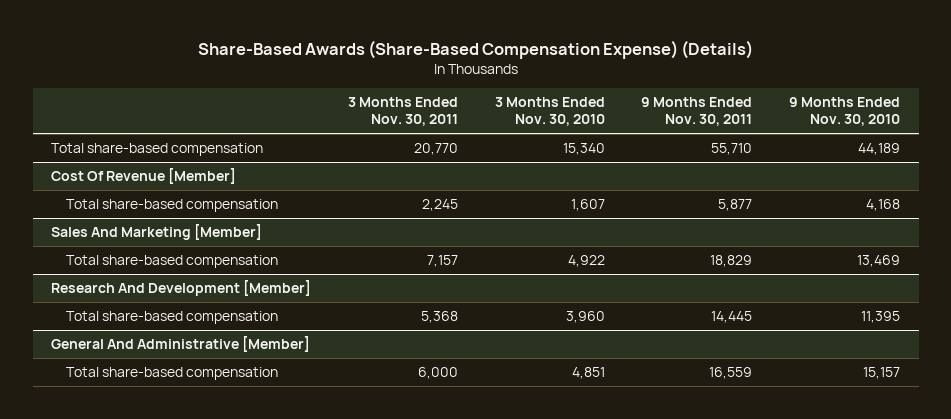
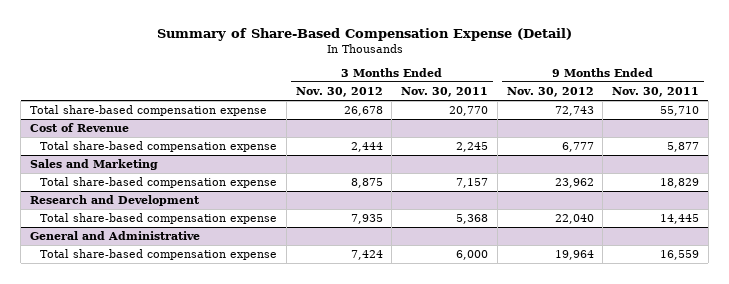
[197,39,753,59] Share-Based Awards (Share-Based Compensation Expense) (Details) -> [156,27,572,41] Summary of Share-Based Compensation Expense (Detail)
[494,97,605,127] 3 Months Ended Nov. 30, 2010 -> none
[789,97,901,127] 9 Months Ended Nov. 30, 2010 -> none
none -> [295,87,383,98] Nov. 30, 2012
none -> [506,87,594,98] Nov. 30, 2012
[50,143,263,157] Total share-based compensation -> [30,105,268,117] Total share-based compensation expense
[50,168,236,185] Cost Of Revenue [Member] -> [30,123,130,133] Cost of Revenue
[65,199,278,213] Total share-based compensation -> [40,141,278,153] Total share-based compensation expense
[50,224,262,241] Sales And Marketing [Member] -> [30,159,159,171] Sales and Marketing
[65,255,278,269] Total share-based compensation -> [40,177,278,189] Total share-based compensation expense
[50,280,311,297] Research And Development [Member] -> [30,195,201,207] Research and Development
[65,311,278,325] Total share-based compensation -> [40,213,278,225] Total share-based compensation expense
[50,336,310,353] General And Administrative [Member] -> [30,231,201,241] General and Administrative
[65,367,278,381] Total share-based compensation -> [40,249,278,261] Total share-based compensation expense

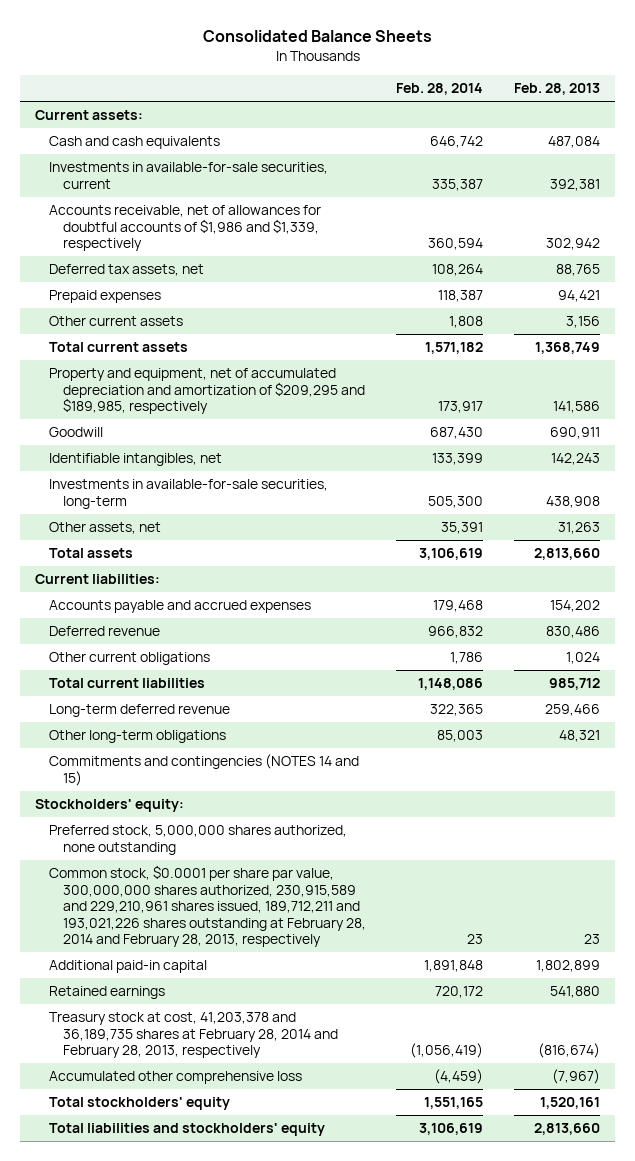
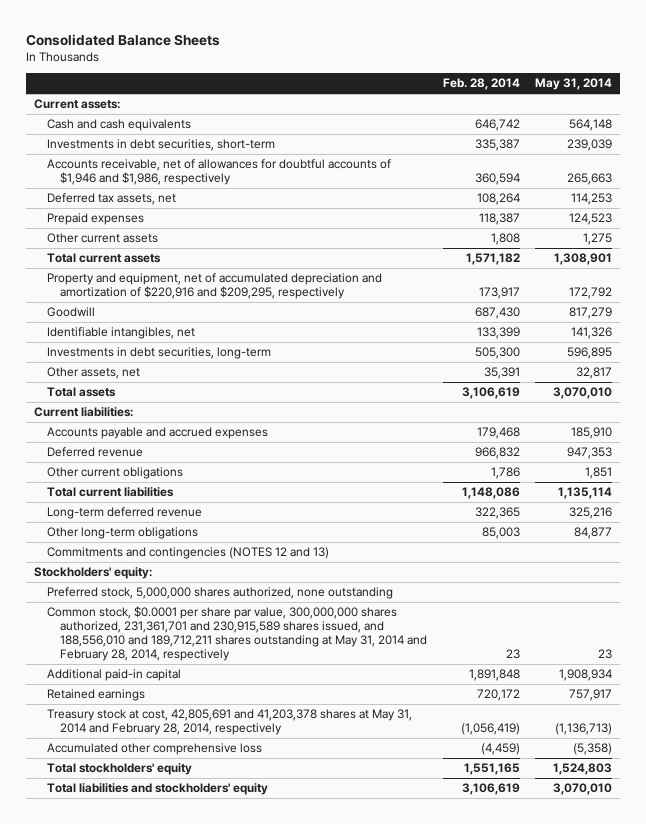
[513,83,600,96] Feb. 28, 2013 -> none
none -> [535,78,613,91] May 31, 2014
[48,162,328,189] Investments in available-for-sale securities, current -> [47,139,276,152] Investments in debt securities, short-term
[48,205,321,252] Accounts receivable, net of allowances for doubtful accounts of $1,986 and $1,339, respectively -> [47,159,392,186] Accounts receivable, net of allowances for doubtful accounts of $1,946 and $1,986, respectively
[48,368,365,415] Property and equipment, net of accumulated depreciation and amortization of $209,295 and $189,985, respectively -> [47,273,383,300] Property and equipment, net of accumulated depreciation and amortization of $220,916 and $209,295, respectively
[48,479,328,509] Investments in available-for-sale securities, long-term -> [47,347,272,360] Investments in debt securities, long-term
[48,754,359,786] Commitments and contingencies (NOTES 14 and 15) -> [47,547,330,560] Commitments and contingencies (NOTES 12 and 13)
[48,865,366,948] Common stock, $0.0001 per share par value, 300,000,000 shares authorized, 230,915,589 and 229,210,961 shares issued, 189,712,211 and 193,021,226 shares outstanding at February 28, 2014 and February 28, 2013, respectively -> [47,606,428,661] Common stock, $0.0001 per share par value, 300,000,000 shares authorized, 231,361,701 and 230,915,589 shares issued, and 188,556,010 and 189,712,211 shares outstanding at May 31, 2014 and February 28, 2014, respectively
[48,1012,338,1059] Treasury stock at cost, 41,203,378 and 36,189,735 shares at February 28, 2014 and February 28, 2013, respectively -> [47,709,413,736] Treasury stock at cost, 42,805,691 and 41,203,378 shares at May 31, 2014 and February 28, 2014, respectively

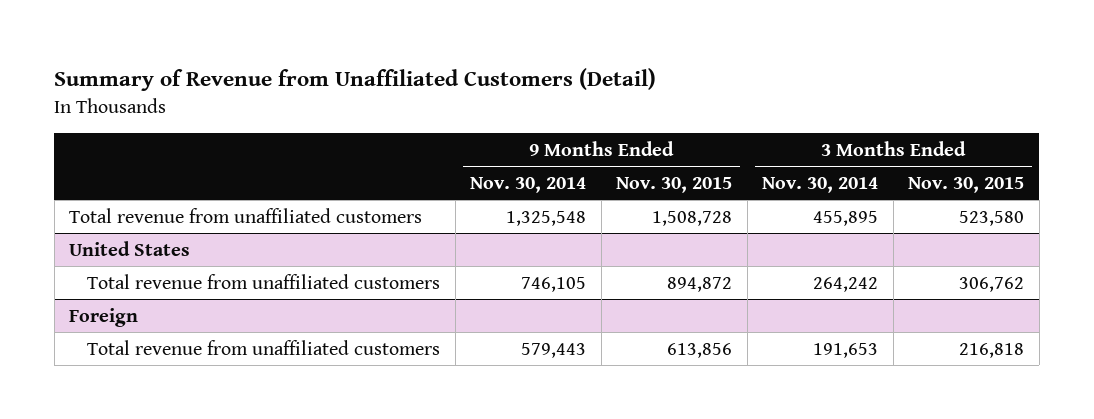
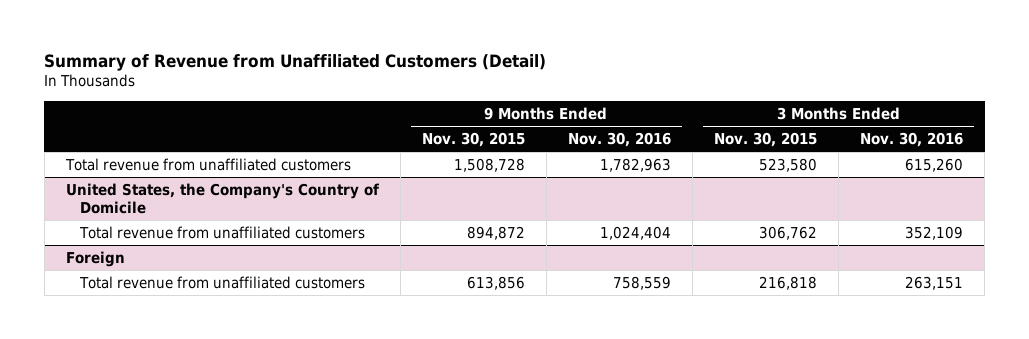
[470,176,587,193] Nov. 30, 2014 -> none
[762,176,879,193] Nov. 30, 2014 -> none
none -> [567,132,671,148] Nov. 30, 2016
none -> [860,132,964,148] Nov. 30, 2016
[69,240,191,256] United States -> [65,182,379,215] United States, the Company's Country of Domicile

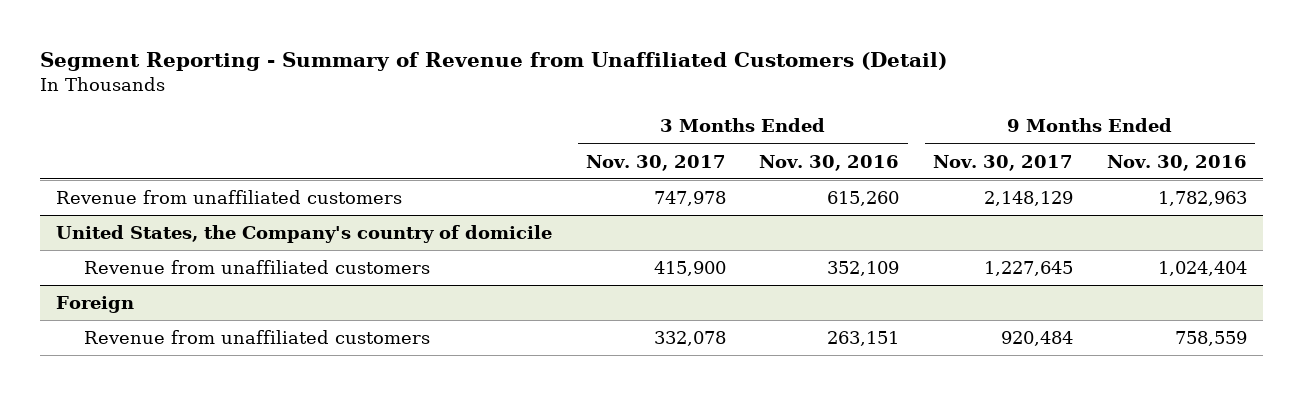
[44,53,547,71] Summary of Revenue from Unaffiliated Customers (Detail) -> [39,51,947,71] Segment Reporting - Summary of Revenue from Unaffiliated Customers (Detail)
[421,132,525,148] Nov. 30, 2015 -> none
[714,132,818,148] Nov. 30, 2015 -> none
none -> [585,154,726,171] Nov. 30, 2017
none -> [932,154,1073,171] Nov. 30, 2017
[64,157,351,171] Total revenue from unaffiliated customers -> [56,190,403,205] Revenue from unaffiliated customers
[65,182,379,215] United States, the Company's Country of Domicile -> [56,225,553,244] United States, the Company's country of domicile
[78,225,365,239] Total revenue from unaffiliated customers -> [84,260,431,275] Revenue from unaffiliated customers
[78,275,365,289] Total revenue from unaffiliated customers -> [84,330,431,345] Revenue from unaffiliated customers

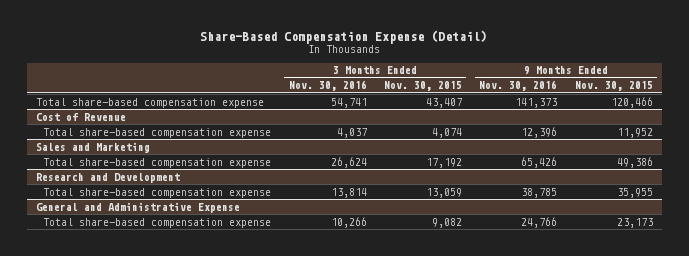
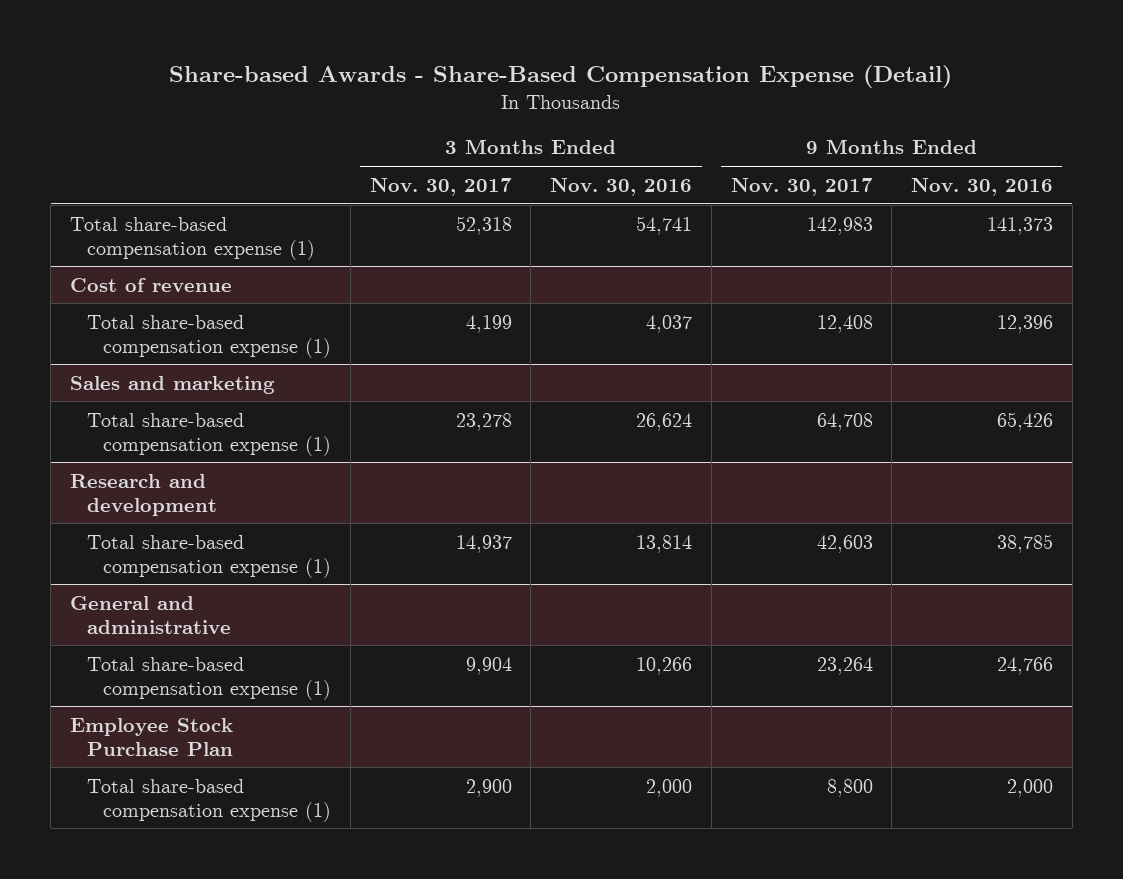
[200,30,488,45] Share-Based Compensation Expense (Detail) -> [169,64,953,88] Share-based Awards - Share-Based Compensation Expense (Detail)
[384,81,463,92] Nov. 30, 2015 -> none
[574,81,653,92] Nov. 30, 2015 -> none
none -> [369,177,512,196] Nov. 30, 2017
none -> [730,177,873,196] Nov. 30, 2017
[35,97,264,108] Total share-based compensation expense -> [70,216,315,260] Total share-based compensation expense (1)
[35,112,126,121] Cost of Revenue -> [70,277,233,292] Cost of revenue
[43,127,272,138] Total share-based compensation expense -> [86,314,332,358] Total share-based compensation expense (1)
[35,141,150,153] Sales and Marketing -> [70,375,276,394] Sales and marketing
[43,157,272,168] Total share-based compensation expense -> [86,412,332,456] Total share-based compensation expense (1)
[35,172,180,183] Research and Development -> [70,473,217,516] Research and development
[43,187,272,198] Total share-based compensation expense -> [86,534,332,578] Total share-based compensation expense (1)
[35,201,240,213] General and Administrative Expense -> [70,595,231,634] General and administrative
[43,217,272,228] Total share-based compensation expense -> [86,656,332,700] Total share-based compensation expense (1)
none -> [70,717,234,756] Employee Stock Purchase Plan
none -> [86,778,332,822] Total share-based compensation expense (1)

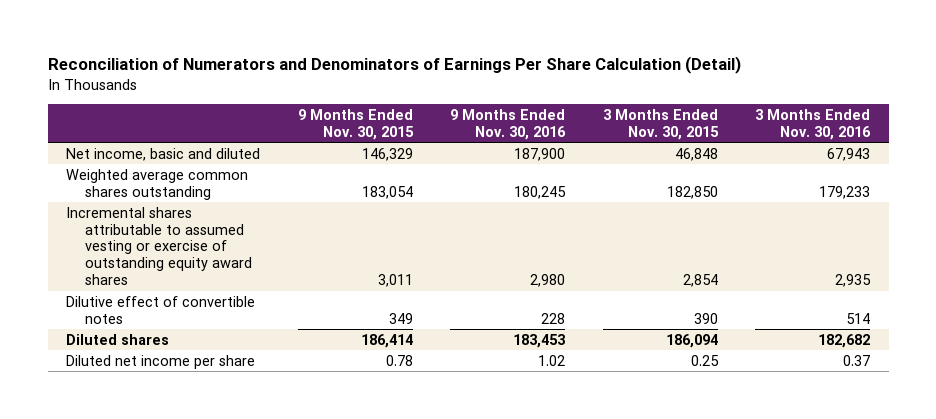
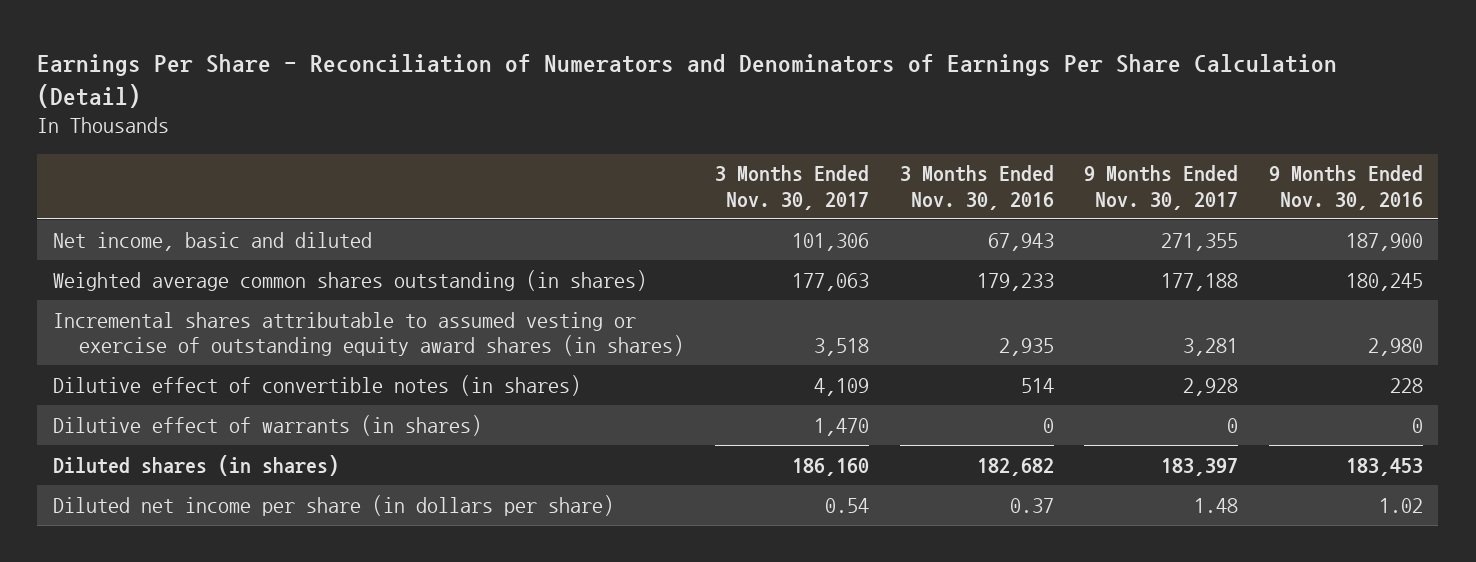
[47,56,741,75] Reconciliation of Numerators and Denominators of Earnings Per Share Calculation (Detail) -> [37,53,1338,108] Earnings Per Share - Reconciliation of Numerators and Denominators of Earnings Per Share Calculation (Detail)
[297,108,414,140] 9 Months Ended Nov. 30, 2015 -> none
[602,108,719,140] 3 Months Ended Nov. 30, 2015 -> none
none -> [714,165,869,210] 3 Months Ended Nov. 30, 2017
none -> [1084,165,1239,210] 9 Months Ended Nov. 30, 2017
[66,168,249,200] Weighted average common shares outstanding -> [52,269,647,291] Weighted average common shares outstanding (in shares)
[66,206,253,286] Incremental shares attributable to assumed vesting or exercise of outstanding equity award shares -> [52,311,685,357] Incremental shares attributable to assumed vesting or exercise of outstanding equity award shares (in shares)
[66,295,256,324] Dilutive effect of convertible notes -> [52,374,581,396] Dilutive effect of convertible notes (in shares)
none -> [52,414,482,436] Dilutive effect of warrants (in shares)
[66,333,170,345] Diluted shares -> [52,454,339,476] Diluted shares (in shares)
[66,354,256,369] Diluted net income per share -> [52,494,614,516] Diluted net income per share (in dollars per share)

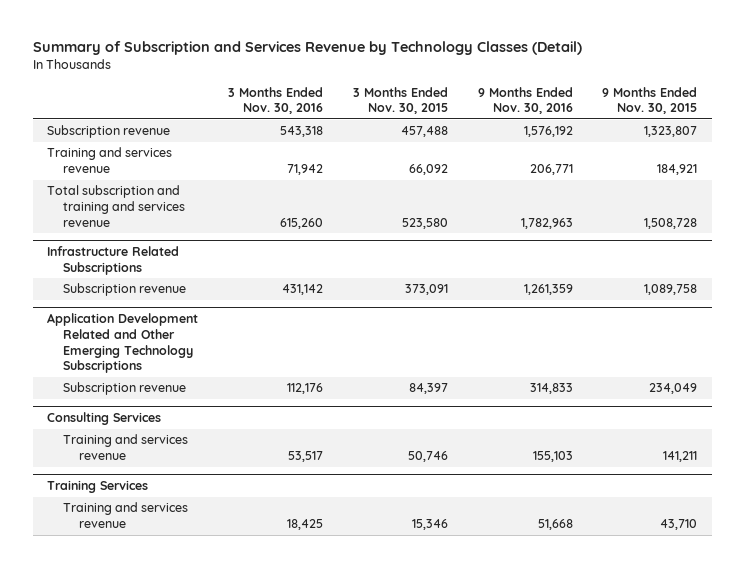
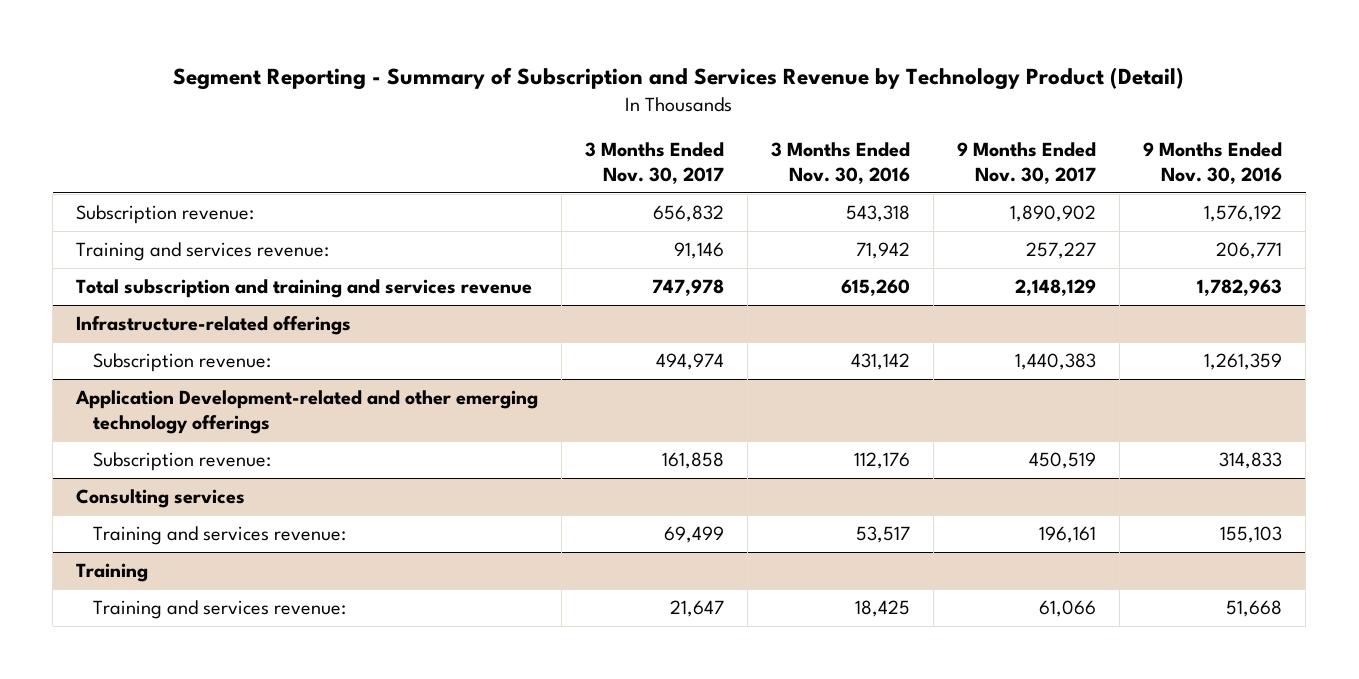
[32,40,582,55] Summary of Subscription and Services Revenue by Technology Classes (Detail) -> [173,67,1185,91] Segment Reporting - Summary of Subscription and Services Revenue by Technology Product (Detail)
[352,86,448,115] 3 Months Ended Nov. 30, 2015 -> none
[602,86,698,115] 9 Months Ended Nov. 30, 2015 -> none
none -> [585,142,725,185] 3 Months Ended Nov. 30, 2017
none -> [957,142,1097,185] 9 Months Ended Nov. 30, 2017
[47,125,171,139] Subscription revenue -> [76,204,255,224] Subscription revenue:
[47,147,173,174] Training and services revenue -> [76,241,330,261] Training and services revenue:
[47,246,180,275] Infrastructure Related Subscriptions -> [76,315,352,335] Infrastructure-related offerings
[63,283,187,297] Subscription revenue -> [93,352,272,372] Subscription revenue:
[47,313,199,374] Application Development Related and Other Emerging Technology Subscriptions -> [75,389,539,435] Application Development-related and other emerging technology offerings
[63,382,187,396] Subscription revenue -> [93,451,272,471] Subscription revenue:
[47,412,162,426] Consulting Services -> [76,488,246,508] Consulting services
[63,434,189,461] Training and services revenue -> [93,525,347,545] Training and services revenue:
[47,480,149,494] Training Services -> [76,562,149,582] Training
[63,502,189,529] Training and services revenue -> [93,599,347,619] Training and services revenue:

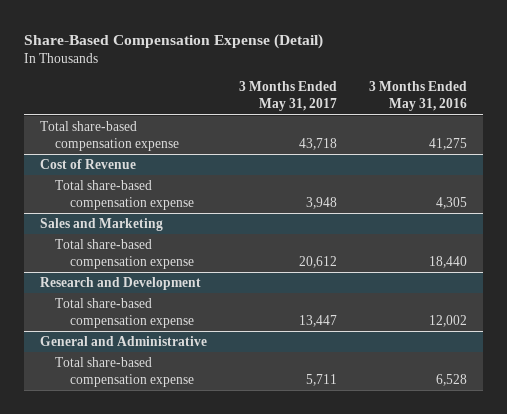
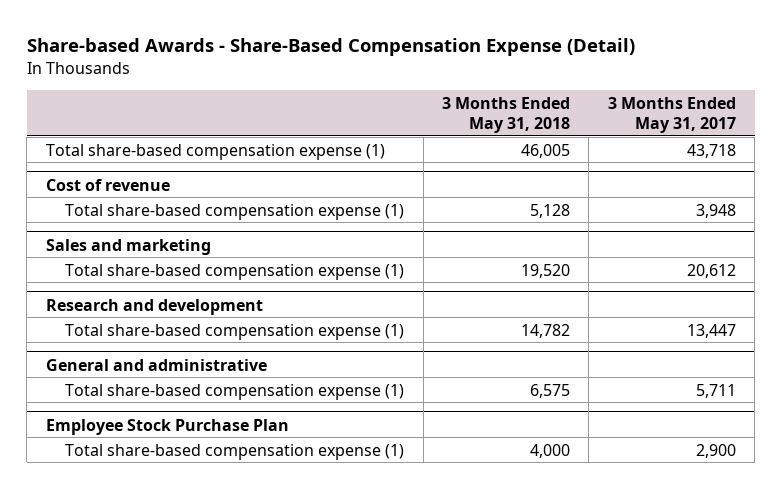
[24,34,324,50] Share-Based Compensation Expense (Detail) -> [26,38,635,57] Share-based Awards - Share-Based Compensation Expense (Detail)
[368,81,467,112] 3 Months Ended May 31, 2016 -> none
none -> [442,96,571,133] 3 Months Ended May 31, 2018
[40,120,180,152] Total share-based compensation expense -> [45,143,385,160] Total share-based compensation expense (1)
[40,158,137,169] Cost of Revenue -> [45,178,170,191] Cost of revenue
[55,179,195,211] Total share-based compensation expense -> [65,203,405,220] Total share-based compensation expense (1)
[40,217,164,231] Sales and Marketing -> [45,238,211,255] Sales and marketing
[55,238,195,270] Total share-based compensation expense -> [65,263,405,280] Total share-based compensation expense (1)
[40,276,202,290] Research and Development -> [45,298,263,315] Research and development
[55,297,195,329] Total share-based compensation expense -> [65,323,405,340] Total share-based compensation expense (1)
[40,335,208,346] General and Administrative -> [45,358,267,371] General and administrative
[55,356,195,388] Total share-based compensation expense -> [65,383,405,400] Total share-based compensation expense (1)
none -> [45,418,289,435] Employee Stock Purchase Plan
none -> [65,443,405,460] Total share-based compensation expense (1)

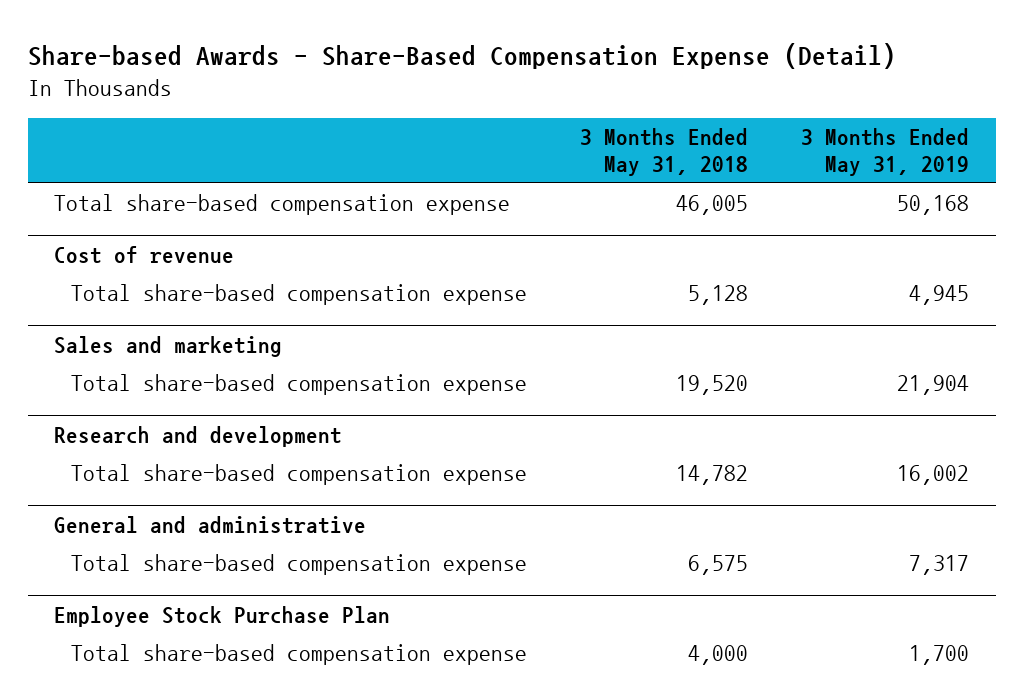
[607,96,736,133] 3 Months Ended May 31, 2017 -> none
none -> [801,128,970,177] 3 Months Ended May 31, 2019
[45,143,385,160] Total share-based compensation expense (1) -> [54,194,511,216] Total share-based compensation expense
[65,203,405,220] Total share-based compensation expense (1) -> [70,284,527,306] Total share-based compensation expense
[65,263,405,280] Total share-based compensation expense (1) -> [70,374,527,396] Total share-based compensation expense
[65,323,405,340] Total share-based compensation expense (1) -> [70,464,527,486] Total share-based compensation expense
[65,383,405,400] Total share-based compensation expense (1) -> [70,554,527,576] Total share-based compensation expense
[65,443,405,460] Total share-based compensation expense (1) -> [70,644,527,666] Total share-based compensation expense

